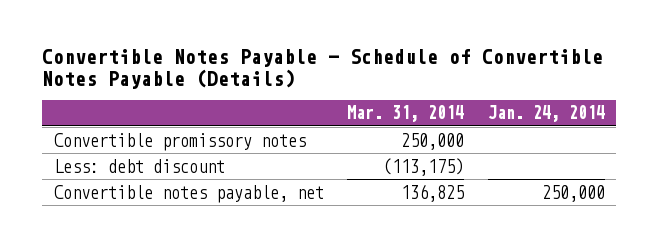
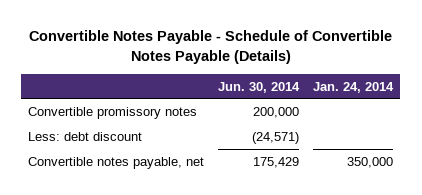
[347,105,465,123] Mar. 31, 2014 -> none
none -> [218,81,301,93] Jun. 30, 2014
[541,184,605,202] 250,000 -> [347,156,394,168] 350,000

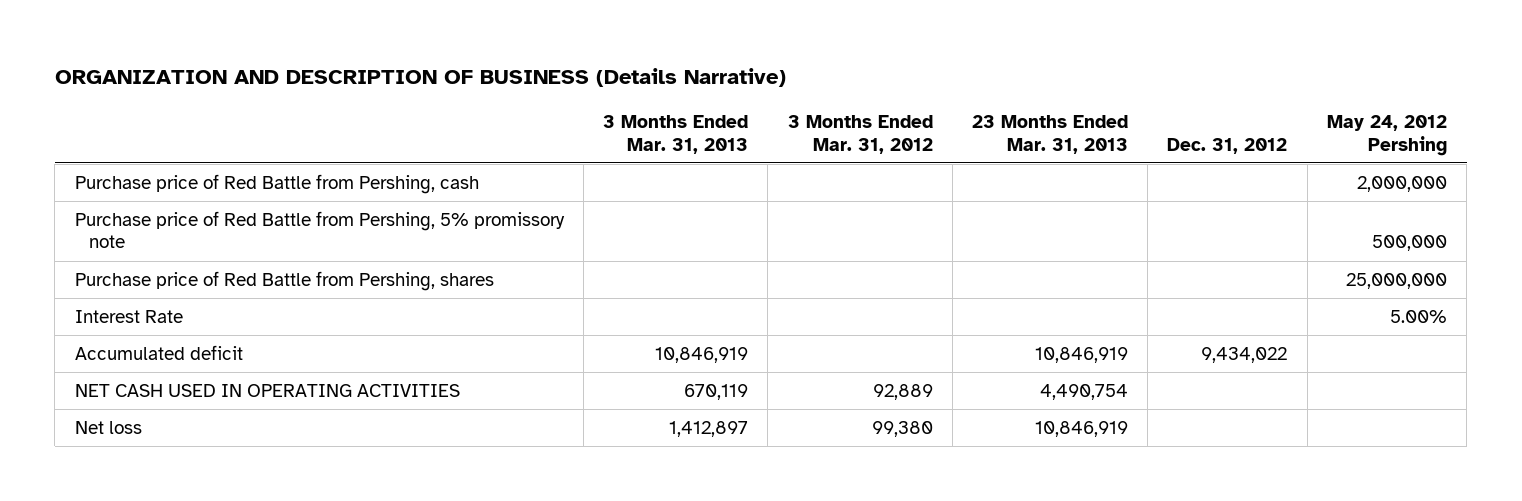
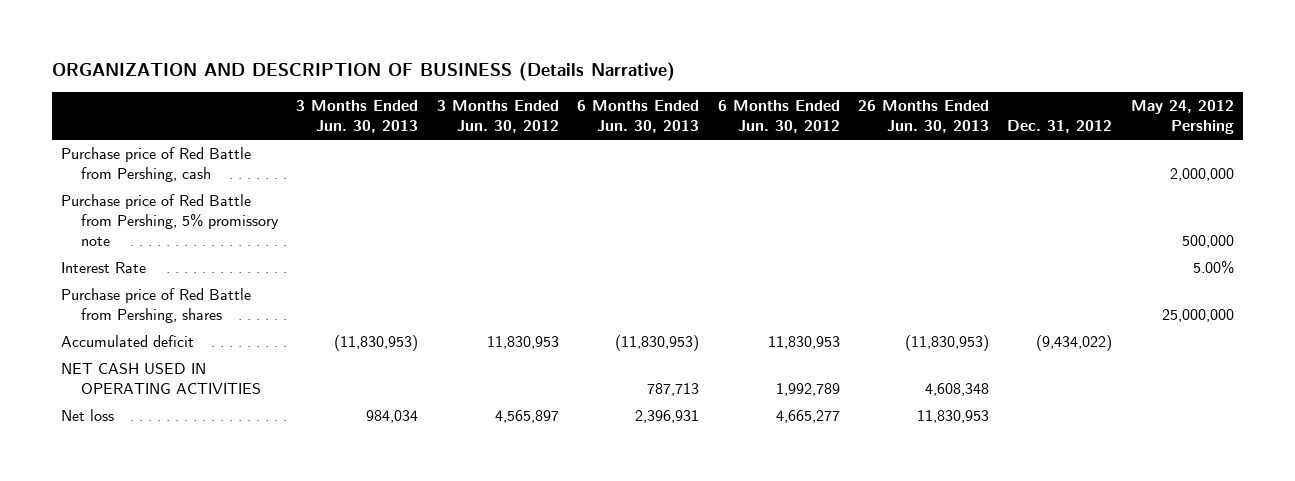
[603,115,749,154] 3 Months Ended Mar. 31, 2013 -> none
[787,115,933,154] 3 Months Ended Mar. 31, 2012 -> none
[971,115,1128,154] 23 Months Ended Mar. 31, 2013 -> none
none -> [296,100,419,134] 3 Months Ended Jun. 30, 2013
none -> [436,100,559,134] 3 Months Ended Jun. 30, 2012
none -> [577,100,700,134] 6 Months Ended Jun. 30, 2013
none -> [717,100,840,134] 6 Months Ended Jun. 30, 2012
none -> [858,100,990,134] 26 Months Ended Jun. 30, 2013
[74,271,494,292] Purchase price of Red Battle from Pershing, shares -> [61,288,252,323] Purchase price of Red Battle from Pershing, shares
[1201,347,1288,364] 9,434,022 -> [1036,335,1113,352] (9,434,022)

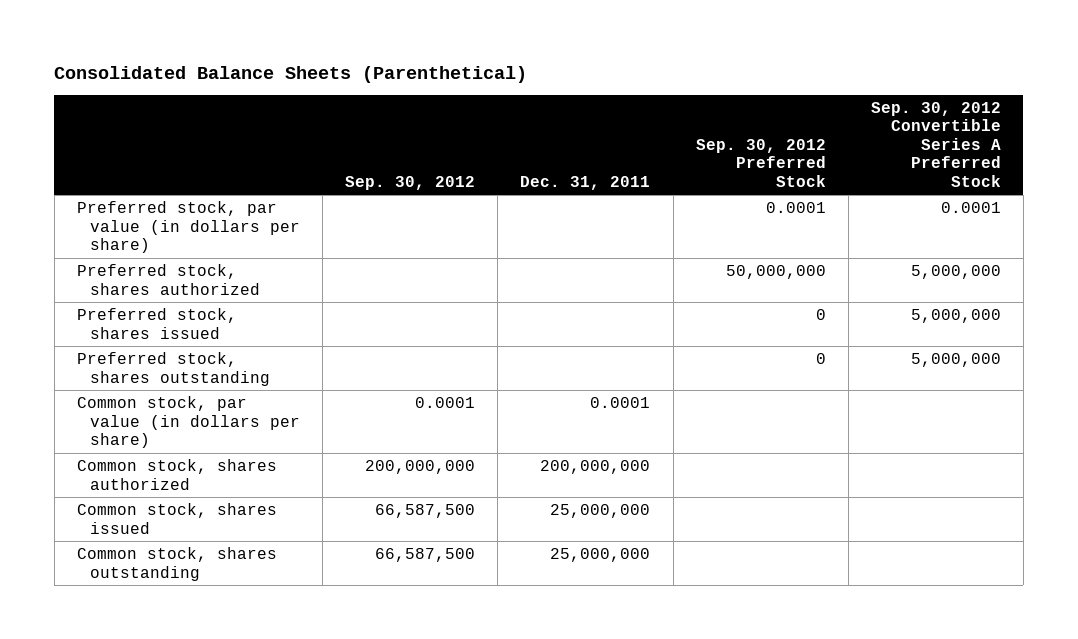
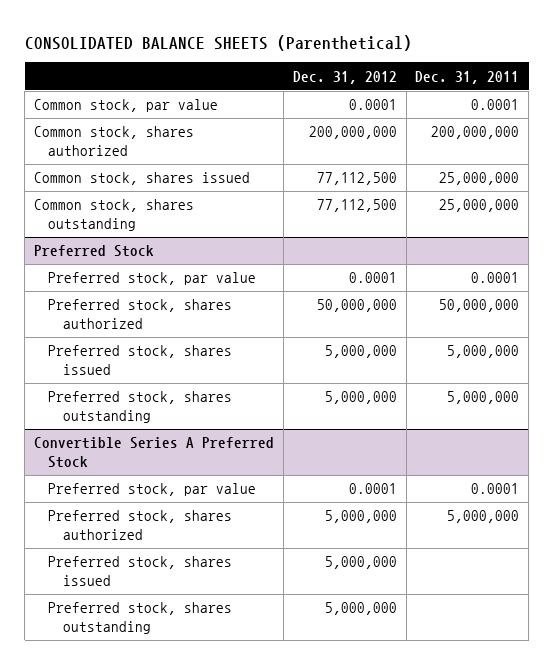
[54,65,528,83] Consolidated Balance Sheets (Parenthetical) -> [24,34,412,51] CONSOLIDATED BALANCE SHEETS (Parenthetical)
[345,175,476,190] Sep. 30, 2012 -> none
[695,138,826,187] Sep. 30, 2012 Preferred Stock -> none
[870,101,1001,187] Sep. 30, 2012 Convertible Series A Preferred Stock -> none
none -> [292,70,397,84] Dec. 31, 2012
[76,201,301,254] Preferred stock, par value (in dollars per share) -> none
[76,264,261,295] Preferred stock, shares authorized -> none
[76,308,237,339] Preferred stock, shares issued -> none
[76,352,271,386] Preferred stock, shares outstanding -> none
[76,396,301,449] Common stock, par value (in dollars per share) -> [34,99,219,113] Common stock, par value
none -> [34,245,155,258] Preferred Stock
none -> [48,272,257,286] Preferred stock, par value
none -> [48,299,233,329] Preferred stock, shares authorized
none -> [48,345,233,375] Preferred stock, shares issued
none -> [48,391,233,423] Preferred stock, shares outstanding
none -> [34,437,275,468] Convertible Series A Preferred Stock
none -> [48,483,257,497] Preferred stock, par value
none -> [48,510,233,540] Preferred stock, shares authorized
none -> [48,556,233,586] Preferred stock, shares issued
none -> [48,602,233,634] Preferred stock, shares outstanding

